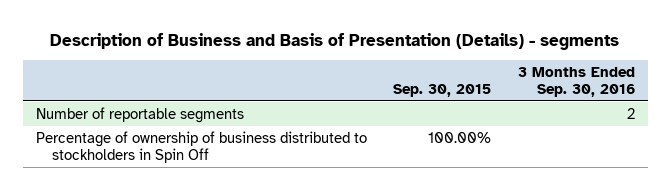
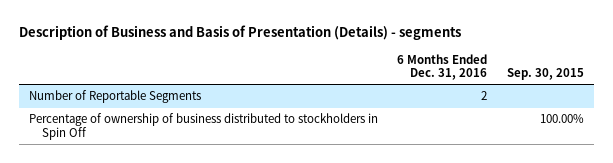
[517,66,635,97] 3 Months Ended Sep. 30, 2016 -> none
none -> [397,53,488,81] 6 Months Ended Dec. 31, 2016
[36,106,245,123] Number of reportable segments -> [28,90,201,104] Number of Reportable Segments

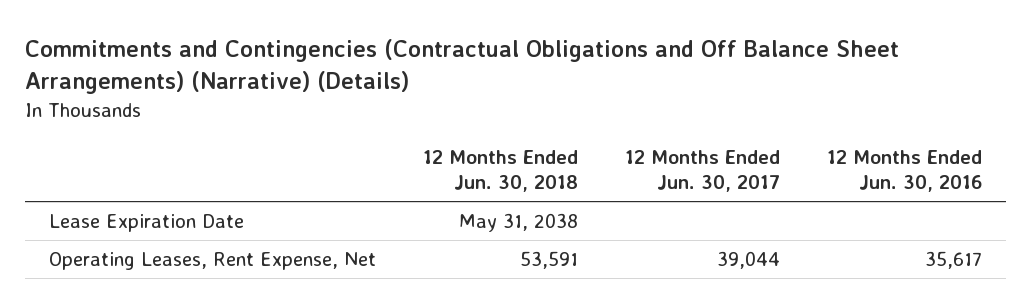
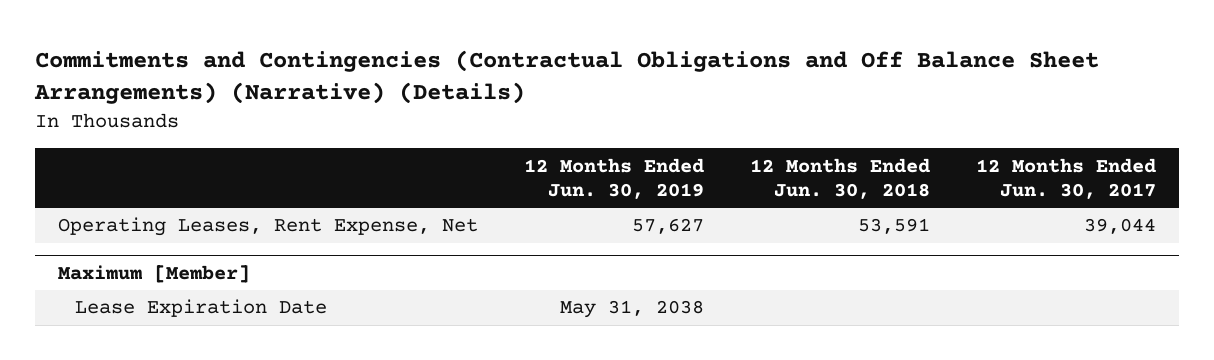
[827,149,983,193] 12 Months Ended Jun. 30, 2016 -> none
none -> [524,157,705,199] 12 Months Ended Jun. 30, 2019
[48,214,244,233] Lease Expiration Date -> none
none -> [58,264,251,283] Maximum [Member]
none -> [74,299,327,318] Lease Expiration Date

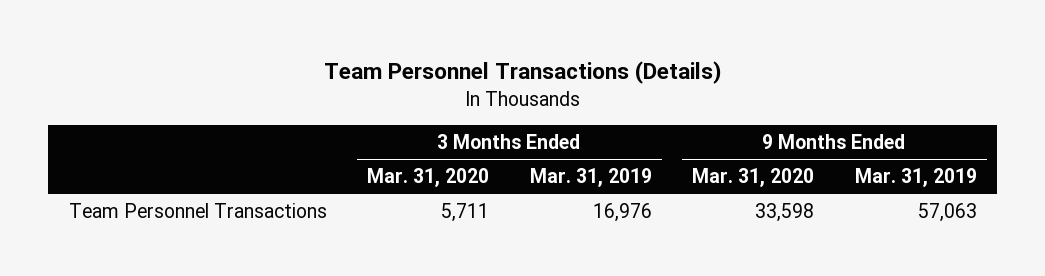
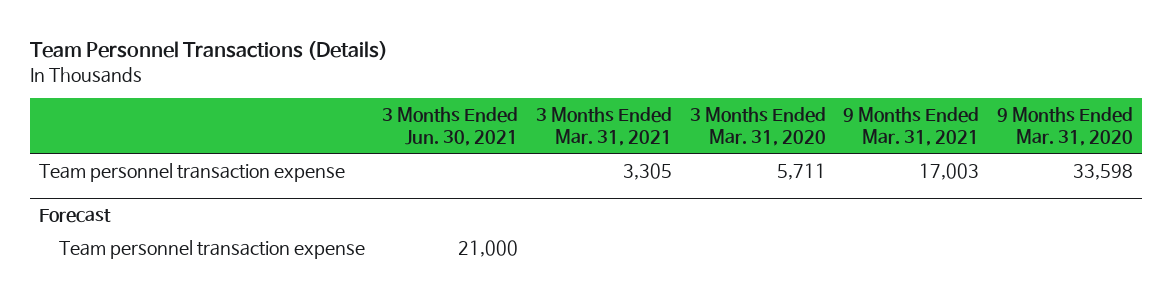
[529,168,652,188] Mar. 31, 2019 -> none
[854,168,977,188] Mar. 31, 2019 -> none
none -> [382,106,519,147] 3 Months Ended Jun. 30, 2021
none -> [536,106,673,147] 3 Months Ended Mar. 31, 2021
none -> [843,106,980,147] 9 Months Ended Mar. 31, 2021
[68,203,327,219] Team Personnel Transactions -> [38,162,345,182] Team personnel transaction expense
none -> [38,208,111,223] Forecast
none -> [58,239,365,259] Team personnel transaction expense

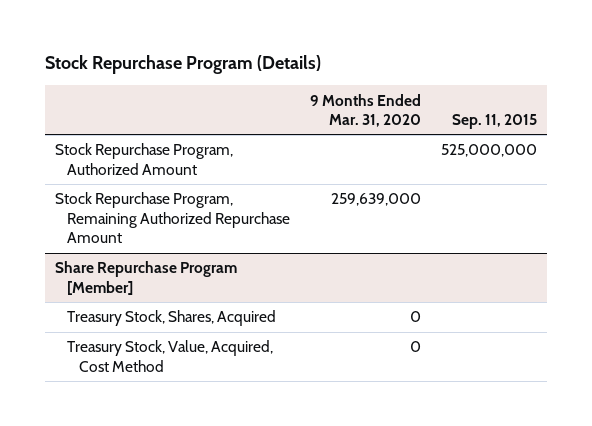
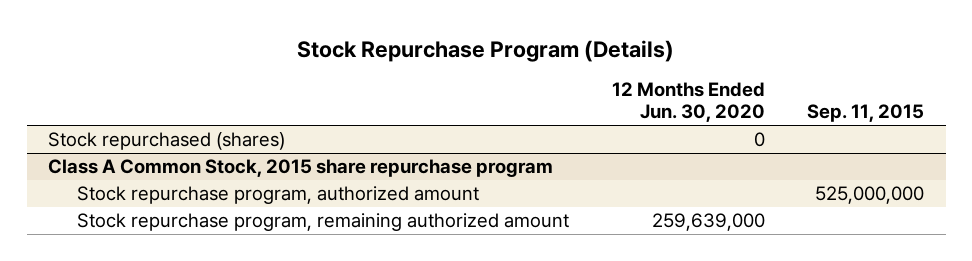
[309,93,421,127] 9 Months Ended Mar. 31, 2020 -> none
none -> [611,82,765,123] 12 Months Ended Jun. 30, 2020
[54,143,233,175] Stock Repurchase Program, Authorized Amount -> none
[54,192,290,244] Stock Repurchase Program, Remaining Authorized Repurchase Amount -> none
[66,310,276,327] Treasury Stock, Shares, Acquired -> none
[66,340,273,372] Treasury Stock, Value, Acquired, Cost Method -> none
none -> [48,132,286,151] Stock repurchased (shares)
[54,261,237,295] Share Repurchase Program [Member] -> [48,159,554,178] Class A Common Stock, 2015 share repurchase program
none -> [77,186,480,205] Stock repurchase program, authorized amount
none -> [77,213,570,232] Stock repurchase program, remaining authorized amount

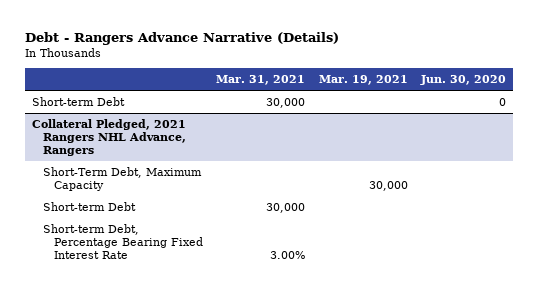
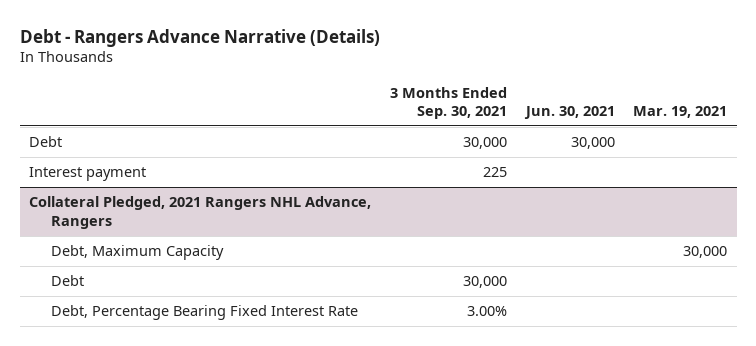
[216,75,306,86] Mar. 31, 2021 -> none
[419,75,506,86] Jun. 30, 2020 -> none
none -> [389,86,507,120] 3 Months Ended Sep. 30, 2021
none -> [523,106,615,120] Jun. 30, 2021
[31,96,125,106] Short-term Debt -> [29,136,63,148] Debt
none -> [29,167,147,182] Interest payment
[42,166,202,191] Short-Term Debt, Maximum Capacity -> [51,245,225,261] Debt, Maximum Capacity
[42,201,136,211] Short-term Debt -> [51,275,85,287] Debt
[42,223,203,260] Short-term Debt, Percentage Bearing Fixed Interest Rate -> [51,305,359,321] Debt, Percentage Bearing Fixed Interest Rate

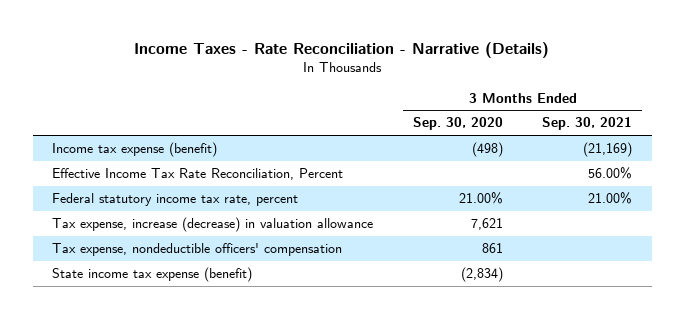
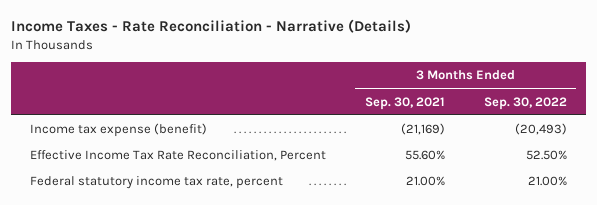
[412,117,503,131] Sep. 30, 2020 -> none
none -> [483,96,567,110] Sep. 30, 2022
[588,167,633,180] 56.00% -> [404,150,445,161] 55.60%
[52,217,374,233] Tax expense, increase (decrease) in valuation allowance -> none
[52,243,343,257] Tax expense, nondeductible officers' compensation -> none
[52,267,253,283] State income tax expense (benefit) -> none

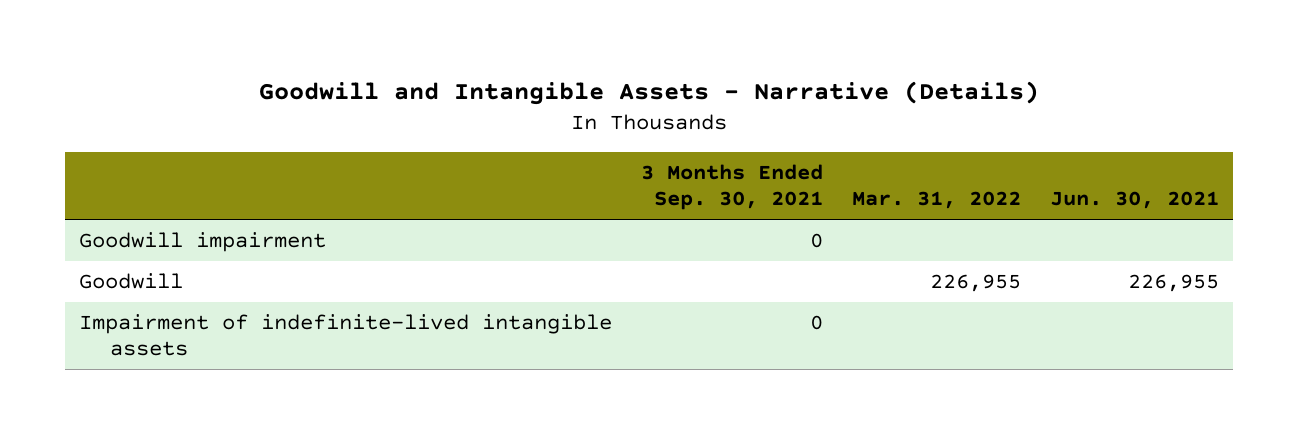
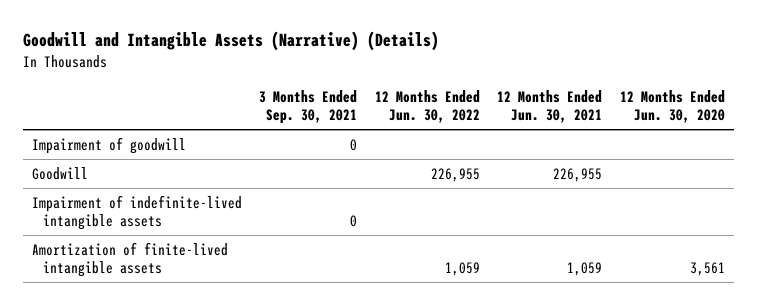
[258,81,1039,106] Goodwill and Intangible Assets - Narrative (Details) -> [23,31,440,52] Goodwill and Intangible Assets (Narrative) (Details)
[851,190,1021,209] Mar. 31, 2022 -> none
[1049,190,1219,209] Jun. 30, 2021 -> none
none -> [374,89,480,123] 12 Months Ended Jun. 30, 2022
none -> [497,89,603,123] 12 Months Ended Jun. 30, 2021
none -> [619,89,725,123] 12 Months Ended Jun. 30, 2020
[79,232,327,253] Goodwill impairment -> [31,136,186,154] Impairment of goodwill
none -> [31,241,228,278] Amortization of finite-lived intangible assets

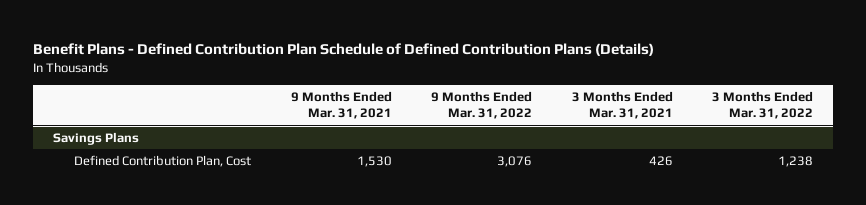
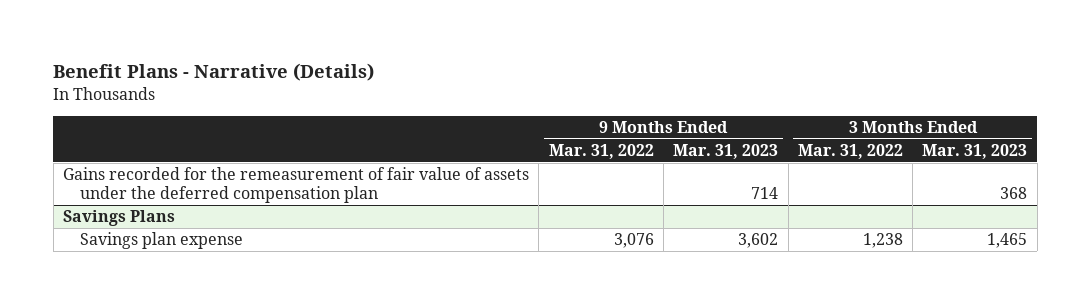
[33,42,655,56] Benefit Plans - Defined Contribution Plan Schedule of Defined Contribution Plans (Details) -> [53,63,375,82] Benefit Plans - Narrative (Details)
[290,91,392,120] 9 Months Ended Mar. 31, 2021 -> none
[571,91,673,120] 3 Months Ended Mar. 31, 2021 -> none
none -> [673,144,779,160] Mar. 31, 2023
none -> [922,144,1028,160] Mar. 31, 2023
none -> [63,167,530,203] Gains recorded for the remeasurement of fair value of assets under the deferred compensation plan
[74,155,252,168] Defined Contribution Plan, Cost -> [80,232,244,250] Savings plan expense

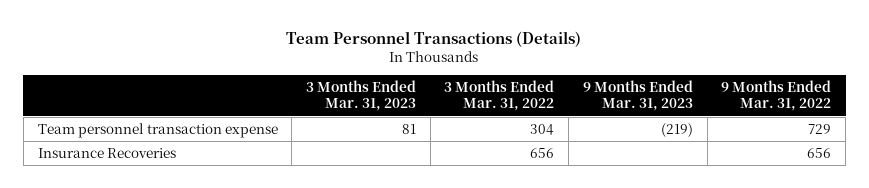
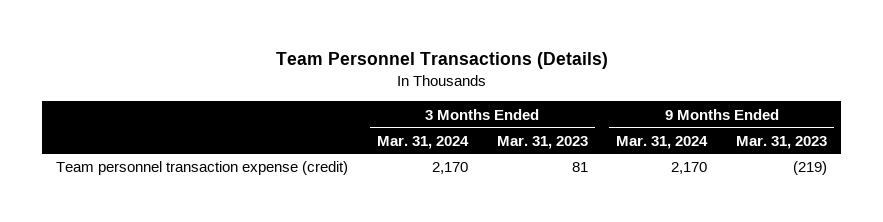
[444,80,555,112] 3 Months Ended Mar. 31, 2022 -> none
[721,80,832,112] 9 Months Ended Mar. 31, 2022 -> none
none -> [376,135,469,149] Mar. 31, 2024
none -> [616,135,709,149] Mar. 31, 2024
[37,148,176,159] Insurance Recoveries -> none
[37,123,278,139] Team personnel transaction expense -> [56,161,349,176] Team personnel transaction expense (credit)

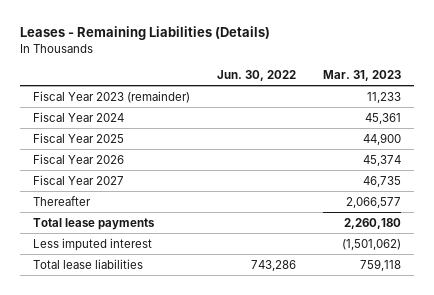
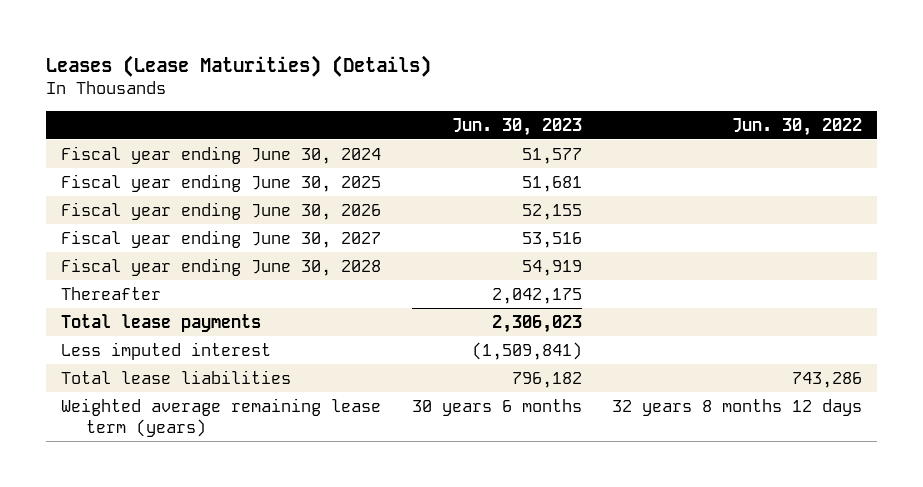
[19,26,270,41] Leases - Remaining Liabilities (Details) -> [45,54,431,77] Leases (Lease Maturities) (Details)
[322,69,401,81] Mar. 31, 2023 -> none
none -> [451,117,582,136] Jun. 30, 2023
[33,90,191,103] Fiscal Year 2023 (remainder) -> none
[33,111,125,122] Fiscal Year 2024 -> [61,145,382,164] Fiscal year ending June 30, 2024
[33,132,125,143] Fiscal Year 2025 -> [61,173,382,192] Fiscal year ending June 30, 2025
[33,153,125,164] Fiscal Year 2026 -> [61,201,382,220] Fiscal year ending June 30, 2026
[33,174,125,185] Fiscal Year 2027 -> [61,229,382,248] Fiscal year ending June 30, 2027
none -> [61,257,382,276] Fiscal year ending June 30, 2028
none -> [61,397,382,438] Weighted average remaining lease term (years)

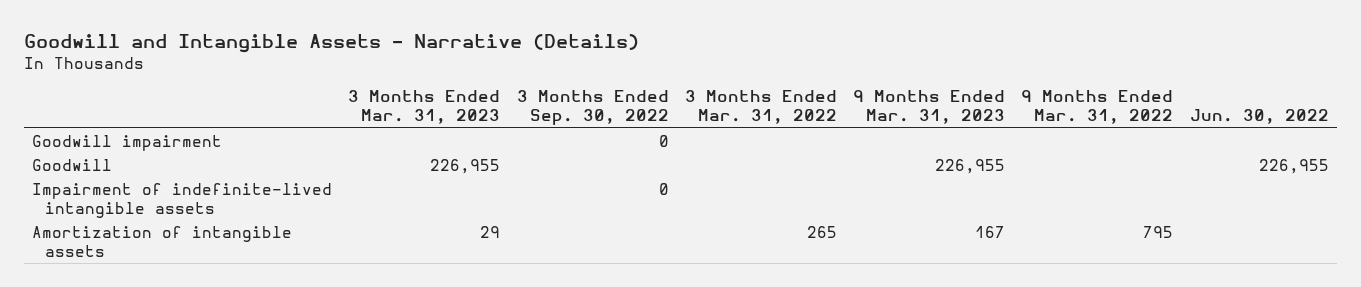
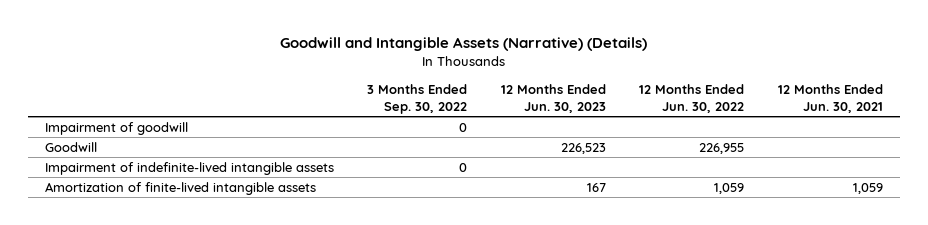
[23,34,639,54] Goodwill and Intangible Assets - Narrative (Details) -> [279,37,647,52] Goodwill and Intangible Assets (Narrative) (Details)
[348,90,501,125] 3 Months Ended Mar. 31, 2023 -> none
[684,90,837,125] 3 Months Ended Mar. 31, 2022 -> none
[853,90,1006,125] 9 Months Ended Mar. 31, 2023 -> none
[1021,90,1174,125] 9 Months Ended Mar. 31, 2022 -> none
[1189,109,1329,125] Jun. 30, 2022 -> none
none -> [500,84,606,113] 12 Months Ended Jun. 30, 2023
none -> [639,84,745,113] 12 Months Ended Jun. 30, 2022
none -> [777,84,883,113] 12 Months Ended Jun. 30, 2021
[32,134,223,151] Goodwill impairment -> [44,121,188,135] Impairment of goodwill
[32,225,293,258] Amortization of intangible assets -> [44,181,316,195] Amortization of finite-lived intangible assets

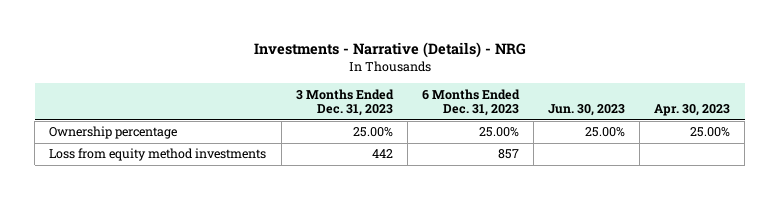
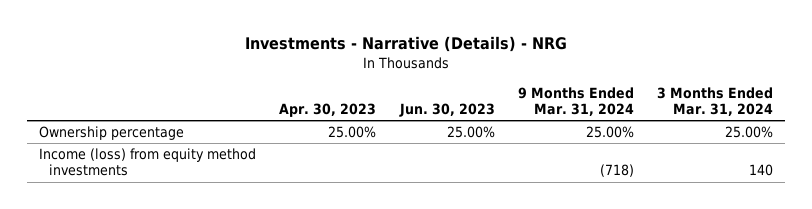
[295,88,394,117] 3 Months Ended Dec. 31, 2023 -> none
[421,88,520,117] 6 Months Ended Dec. 31, 2023 -> none
none -> [517,87,634,117] 9 Months Ended Mar. 31, 2024
none -> [657,87,774,117] 3 Months Ended Mar. 31, 2024
[49,148,267,162] Loss from equity method investments -> [38,148,256,177] Income (loss) from equity method investments

